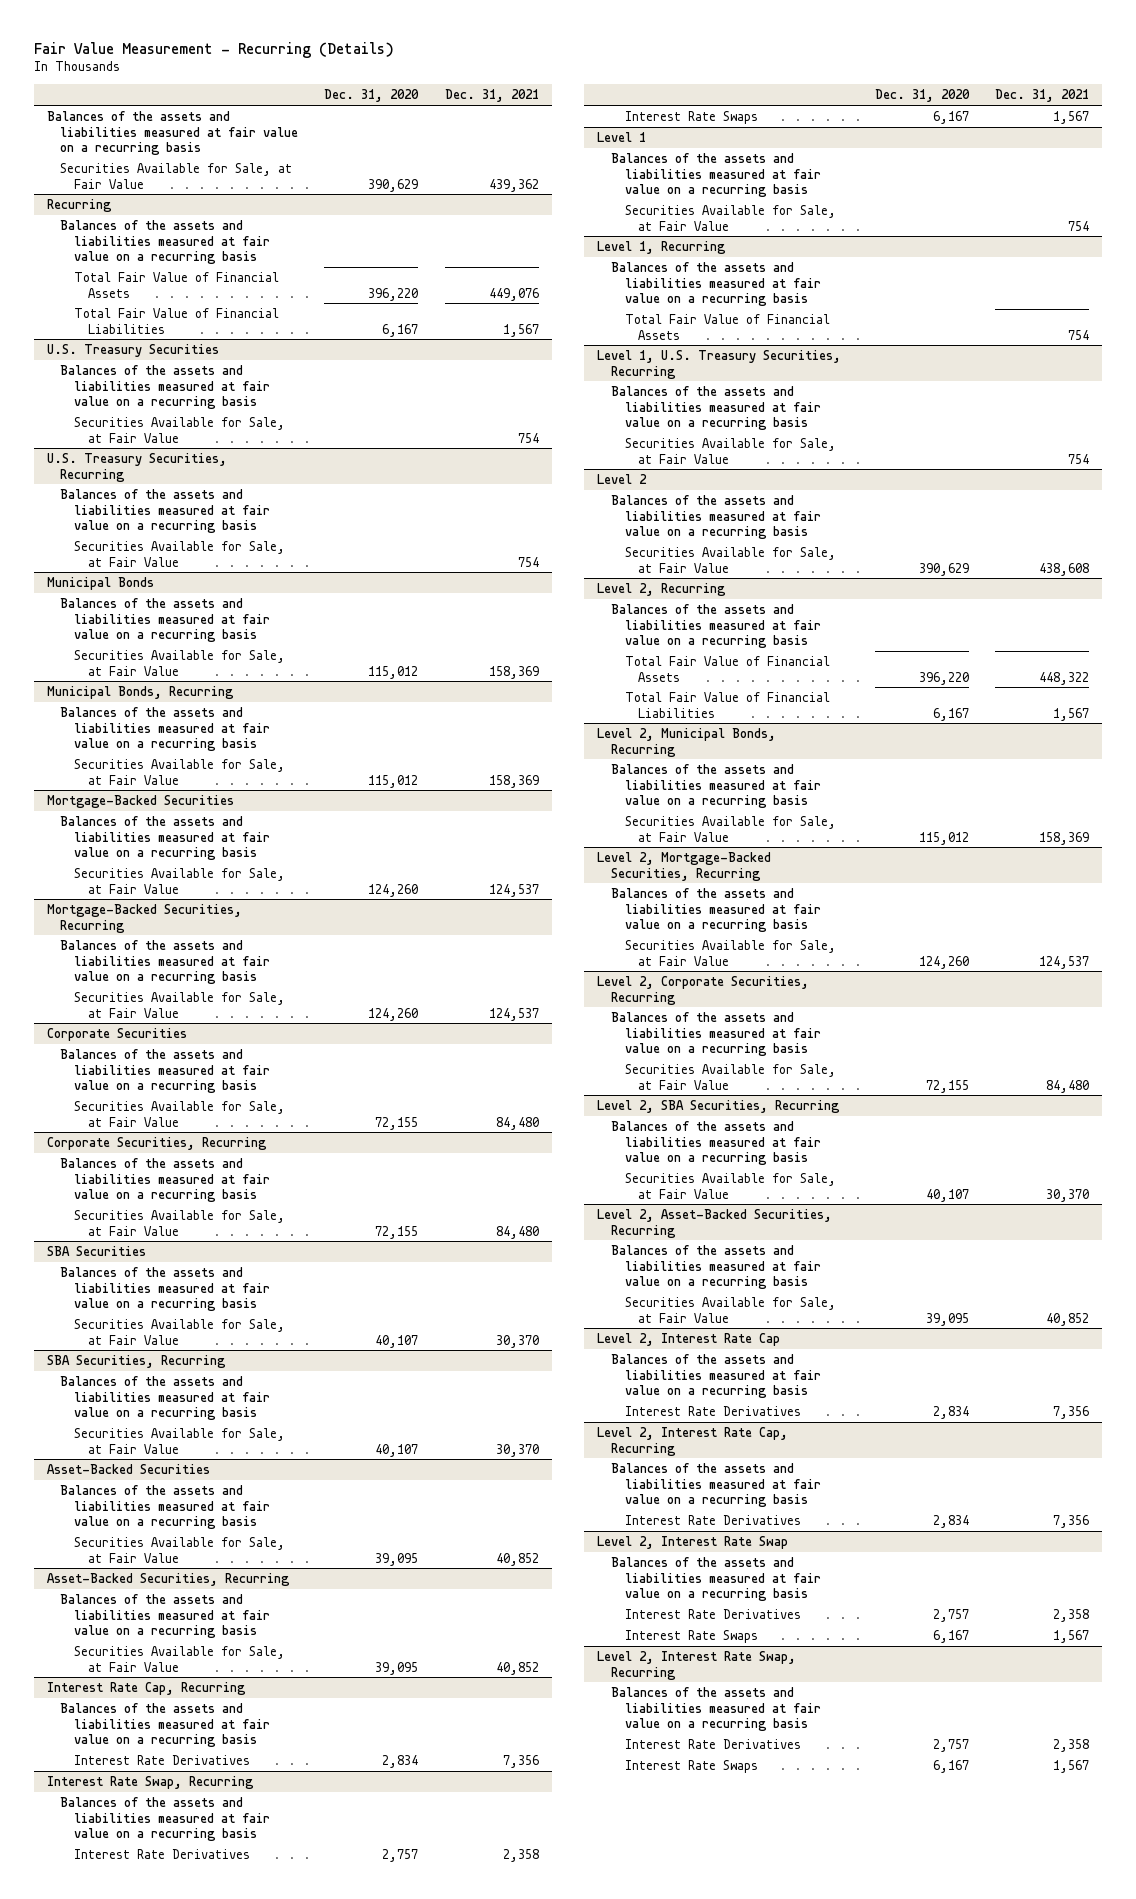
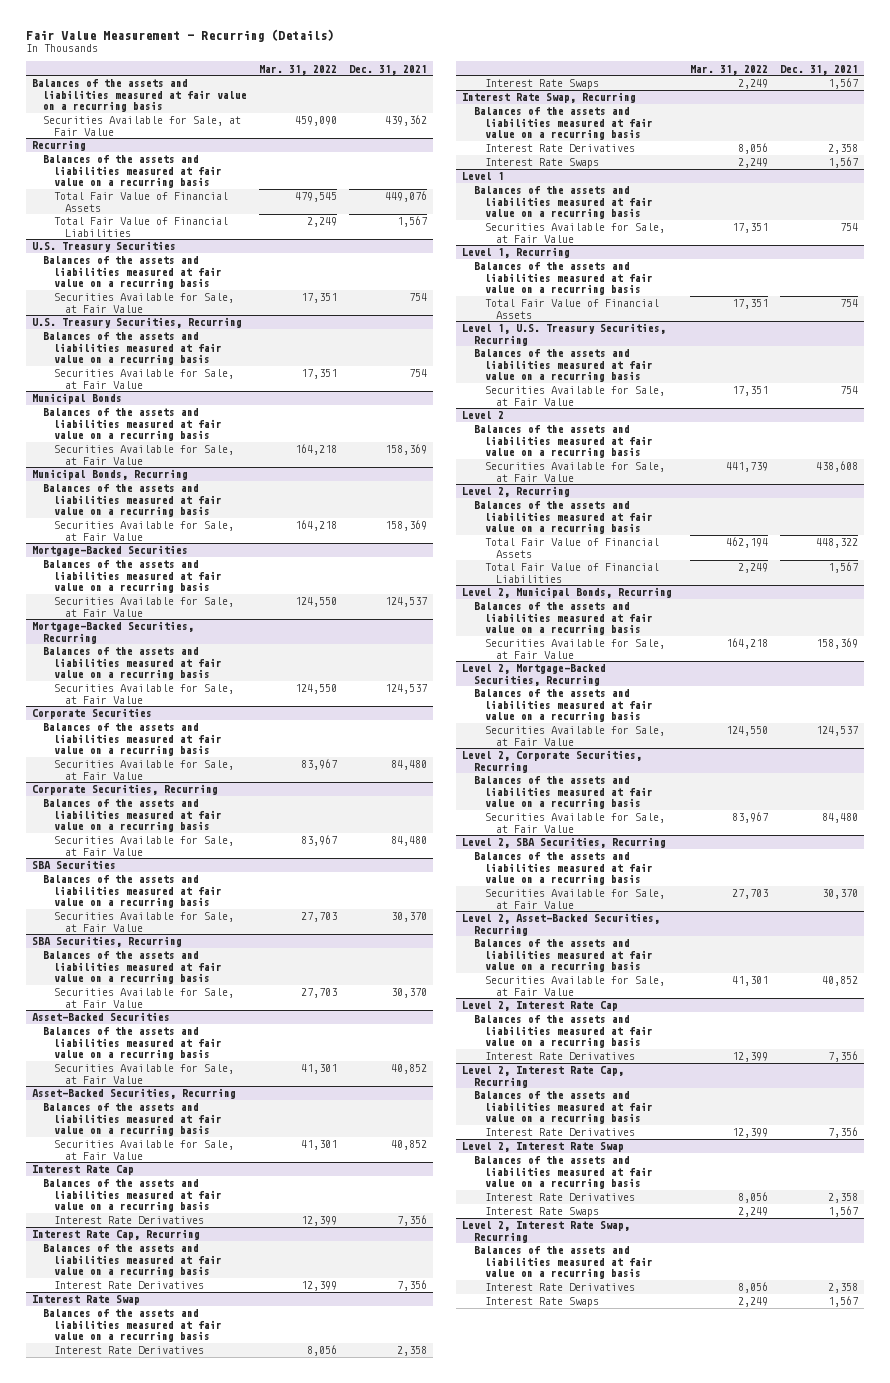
[324,89,420,103] Dec. 31, 2020 -> none
none -> [259,64,338,75] Mar. 31, 2022
none -> [31,1165,134,1176] Interest Rate Cap
none -> [42,1179,223,1212] Balances of the assets and liabilities measured at fair value on a recurring basis
none -> [54,1216,205,1225] Interest Rate Derivatives
none -> [31,1295,140,1306] Interest Rate Swap
none -> [42,1309,223,1342] Balances of the assets and liabilities measured at fair value on a recurring basis
none -> [54,1346,205,1355] Interest Rate Derivatives
none -> [484,79,599,90] Interest Rate Swaps

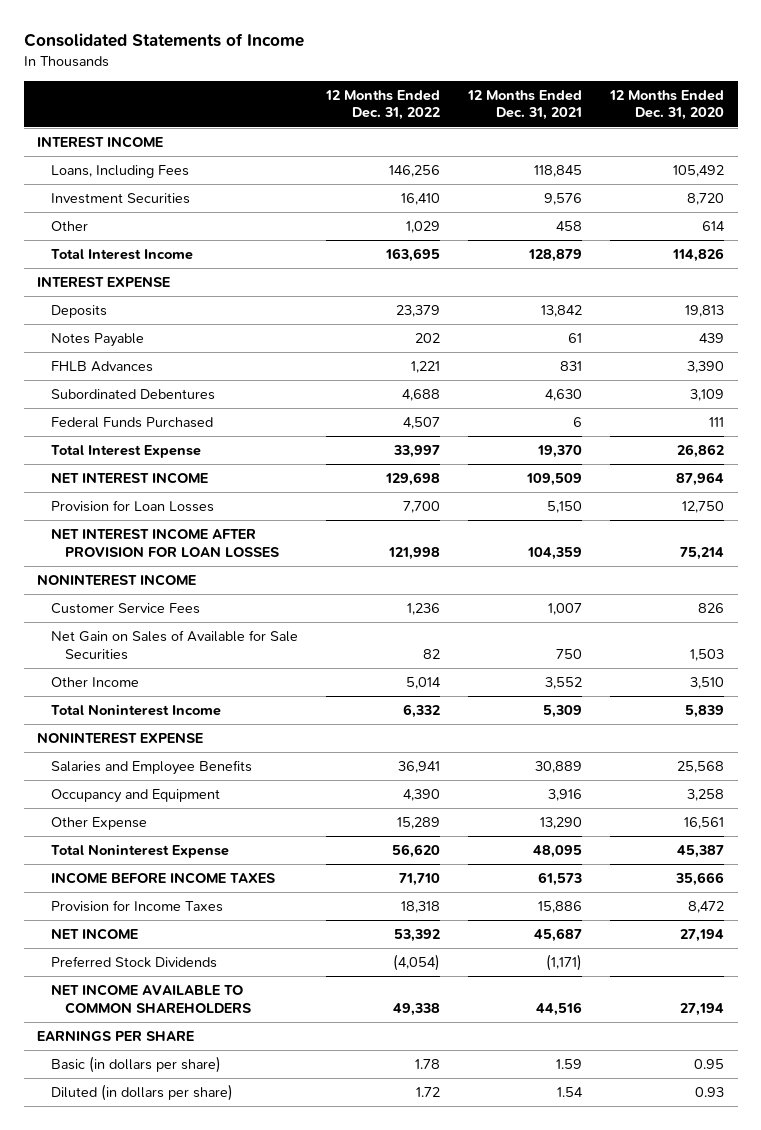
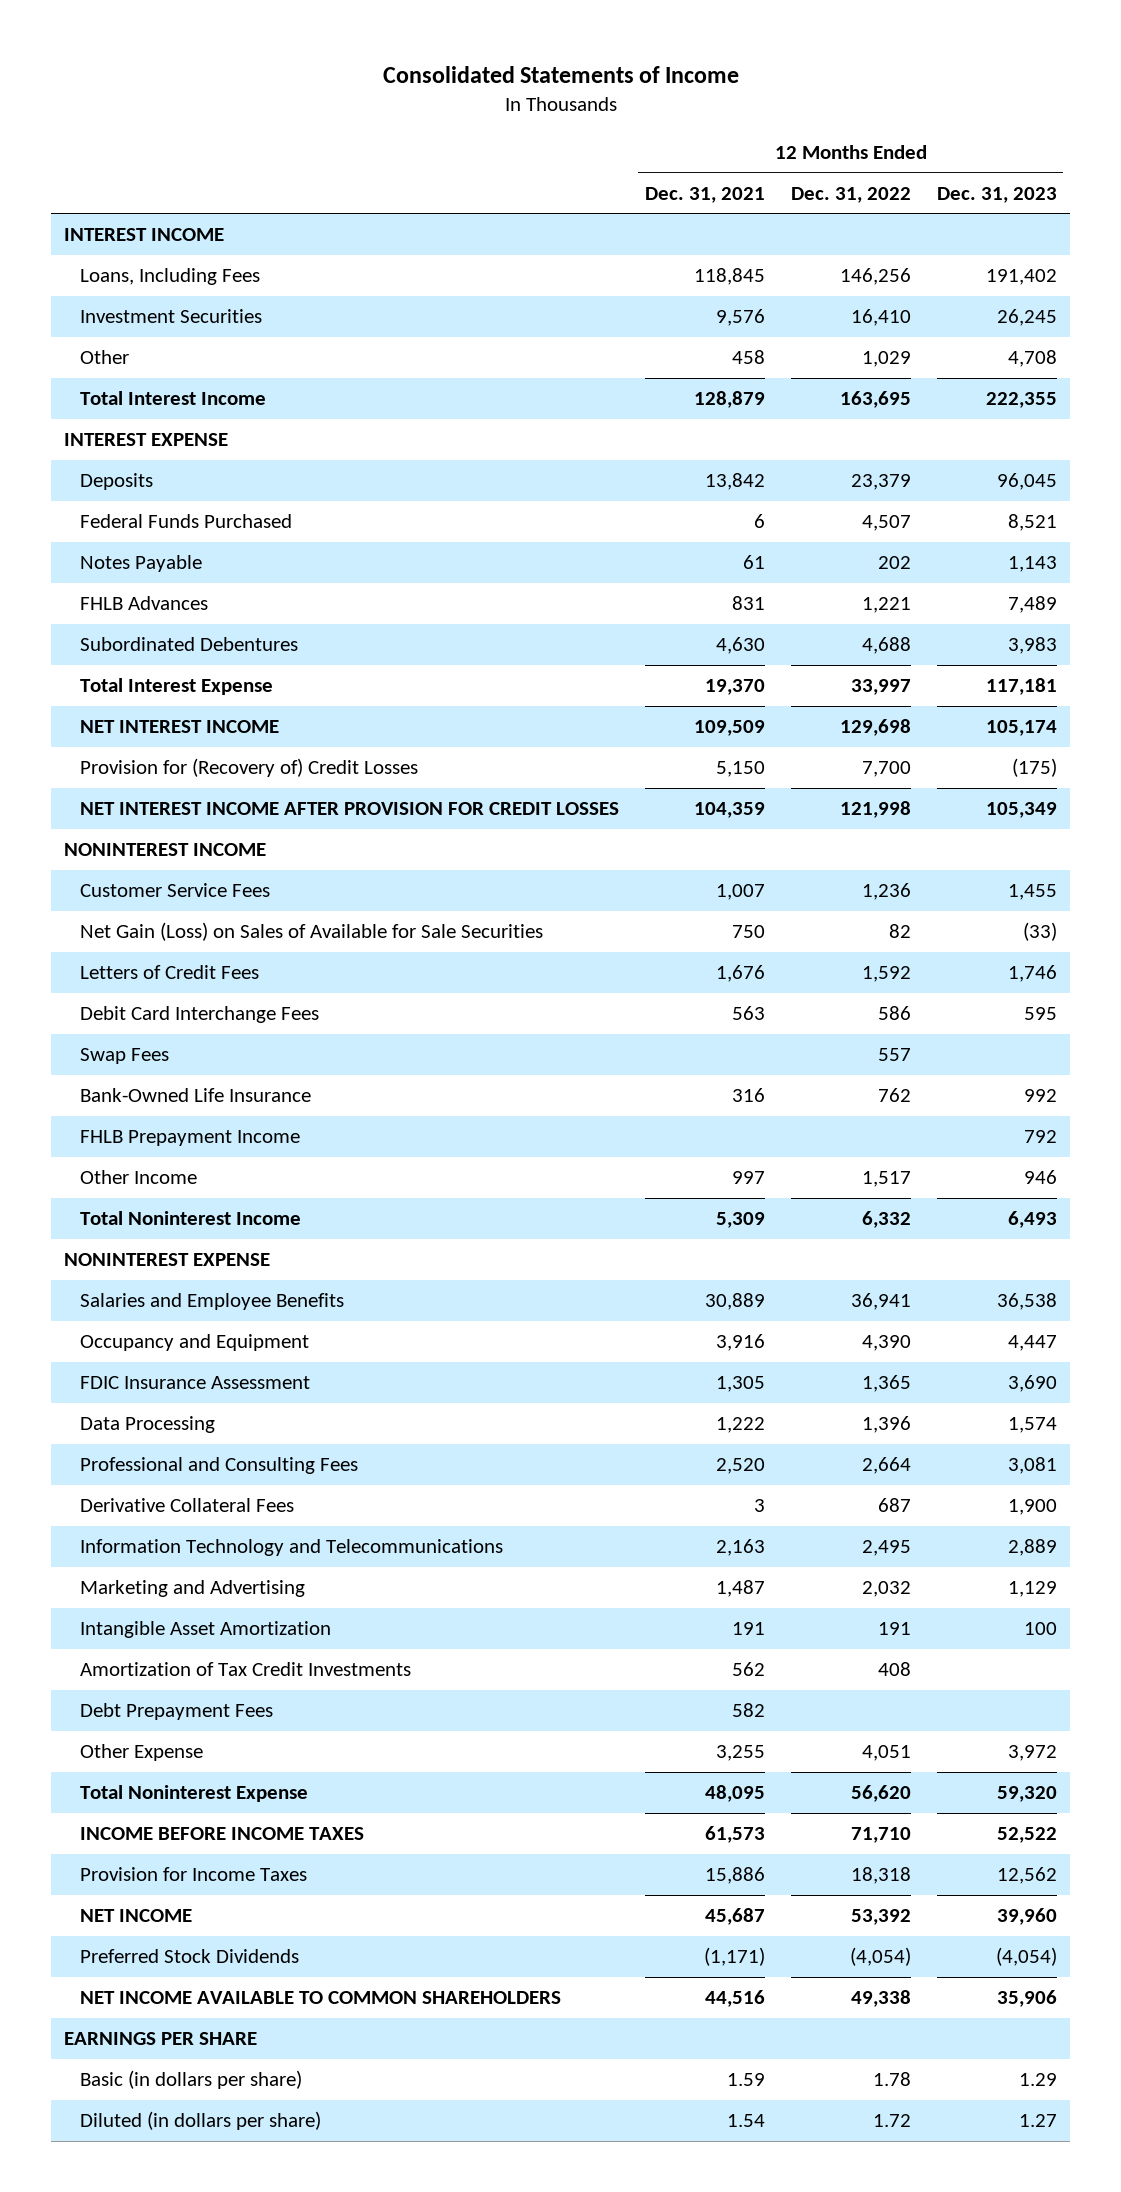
[608,90,724,121] 12 Months Ended Dec. 31, 2020 -> none
none -> [936,186,1057,203] Dec. 31, 2023
[51,417,214,429] Federal Funds Purchased -> [79,514,292,529] Federal Funds Purchased
[51,500,215,513] Provision for Loan Losses -> [79,758,418,778] Provision for (Recovery of) Credit Losses
[51,528,280,557] NET INTEREST INCOME AFTER PROVISION FOR LOAN LOSSES -> [79,802,619,816] NET INTEREST INCOME AFTER PROVISION FOR CREDIT LOSSES
[51,630,299,660] Net Gain on Sales of Available for Sale Securities -> [79,922,543,942] Net Gain (Loss) on Sales of Available for Sale Securities
none -> [79,965,259,980] Letters of Credit Fees
none -> [79,1006,319,1024] Debit Card Interchange Fees
none -> [79,1048,169,1065] Swap Fees
none -> [79,1088,311,1103] Bank-Owned Life Insurance
none -> [79,1130,300,1147] FHLB Prepayment Income
[406,677,442,690] 5,014 -> [861,1171,911,1188] 1,517
[544,677,582,690] 3,552 -> [731,1171,765,1185] 997
none -> [79,1376,310,1390] FDIC Insurance Assessment
none -> [79,1416,215,1434] Data Processing
none -> [79,1457,358,1475] Professional and Consulting Fees
none -> [79,1498,294,1513] Derivative Collateral Fees
none -> [79,1539,503,1557] Information Technology and Telecommunications
none -> [79,1580,305,1598] Marketing and Advertising
none -> [79,1621,331,1639] Intangible Asset Amortization
none -> [79,1662,411,1677] Amortization of Tax Credit Investments
none -> [79,1703,273,1721] Debt Prepayment Fees
[397,817,441,830] 15,289 -> [861,1745,911,1762] 4,051
[539,817,582,830] 13,290 -> [715,1745,765,1762] 3,255

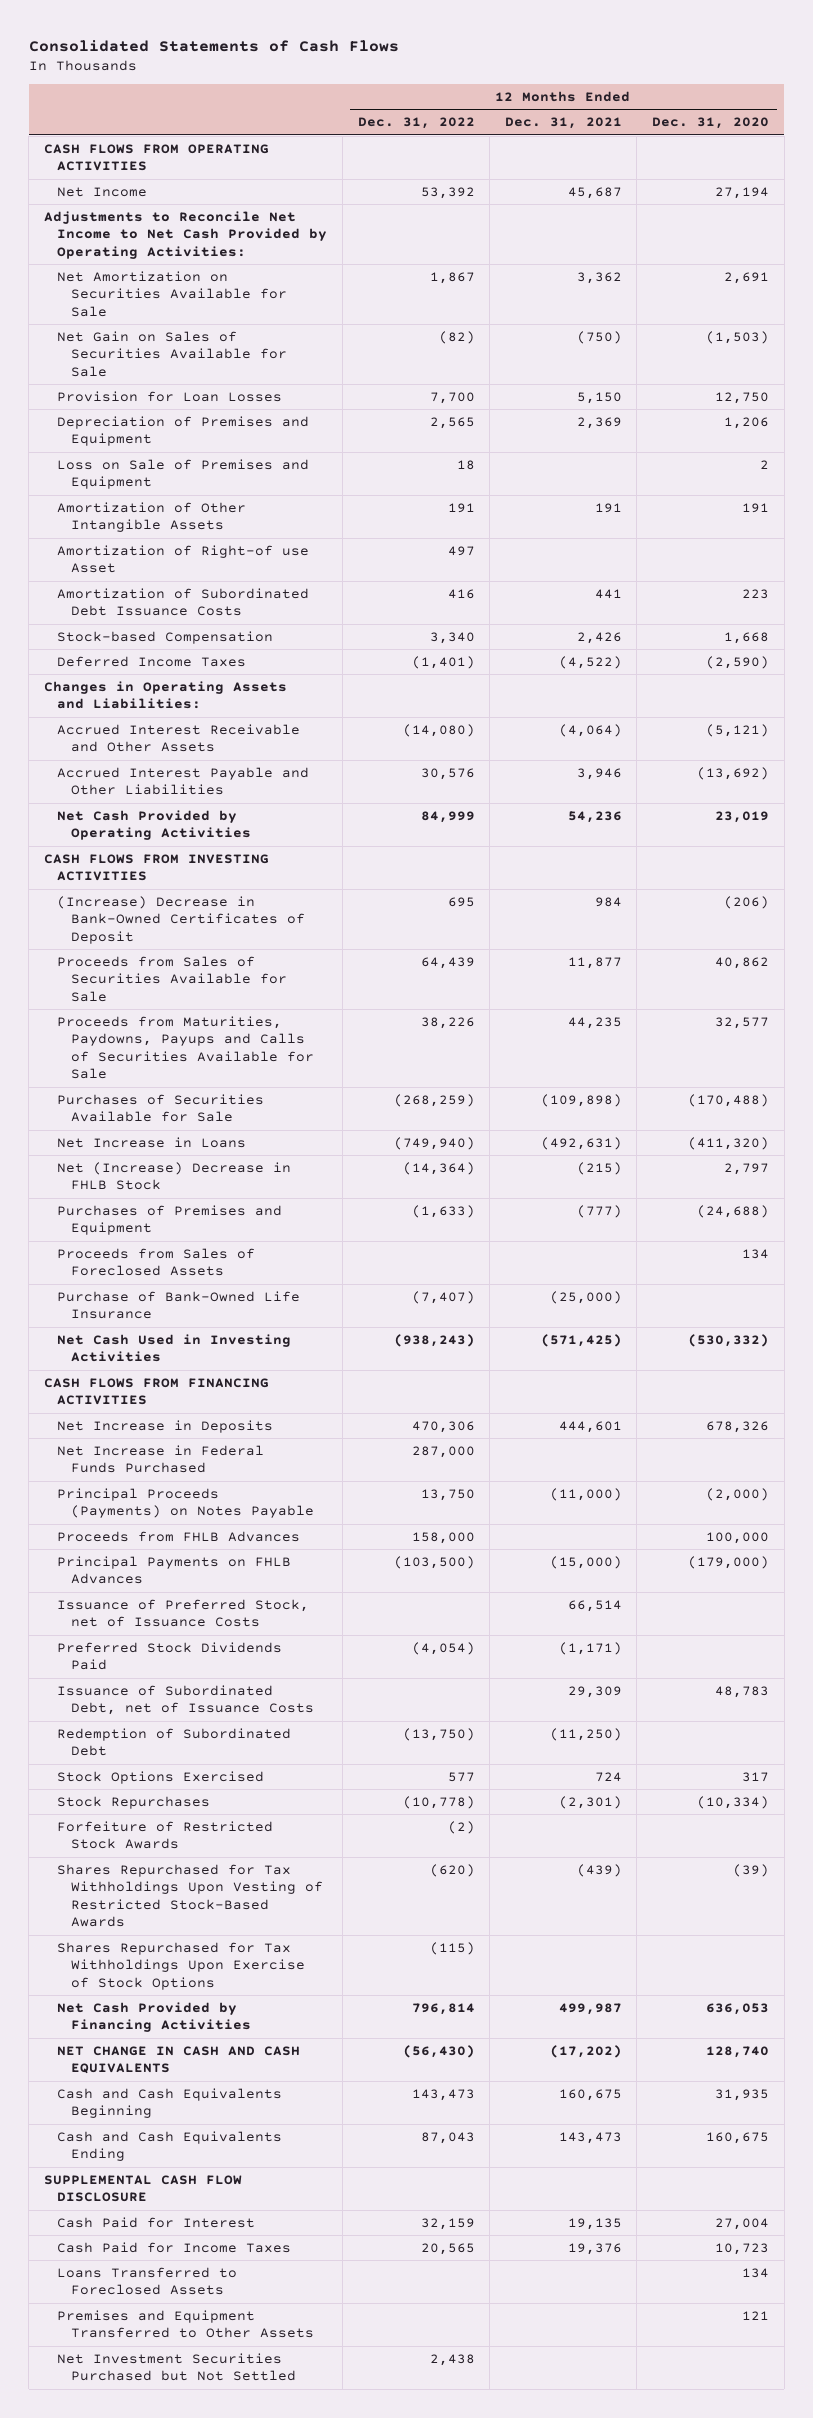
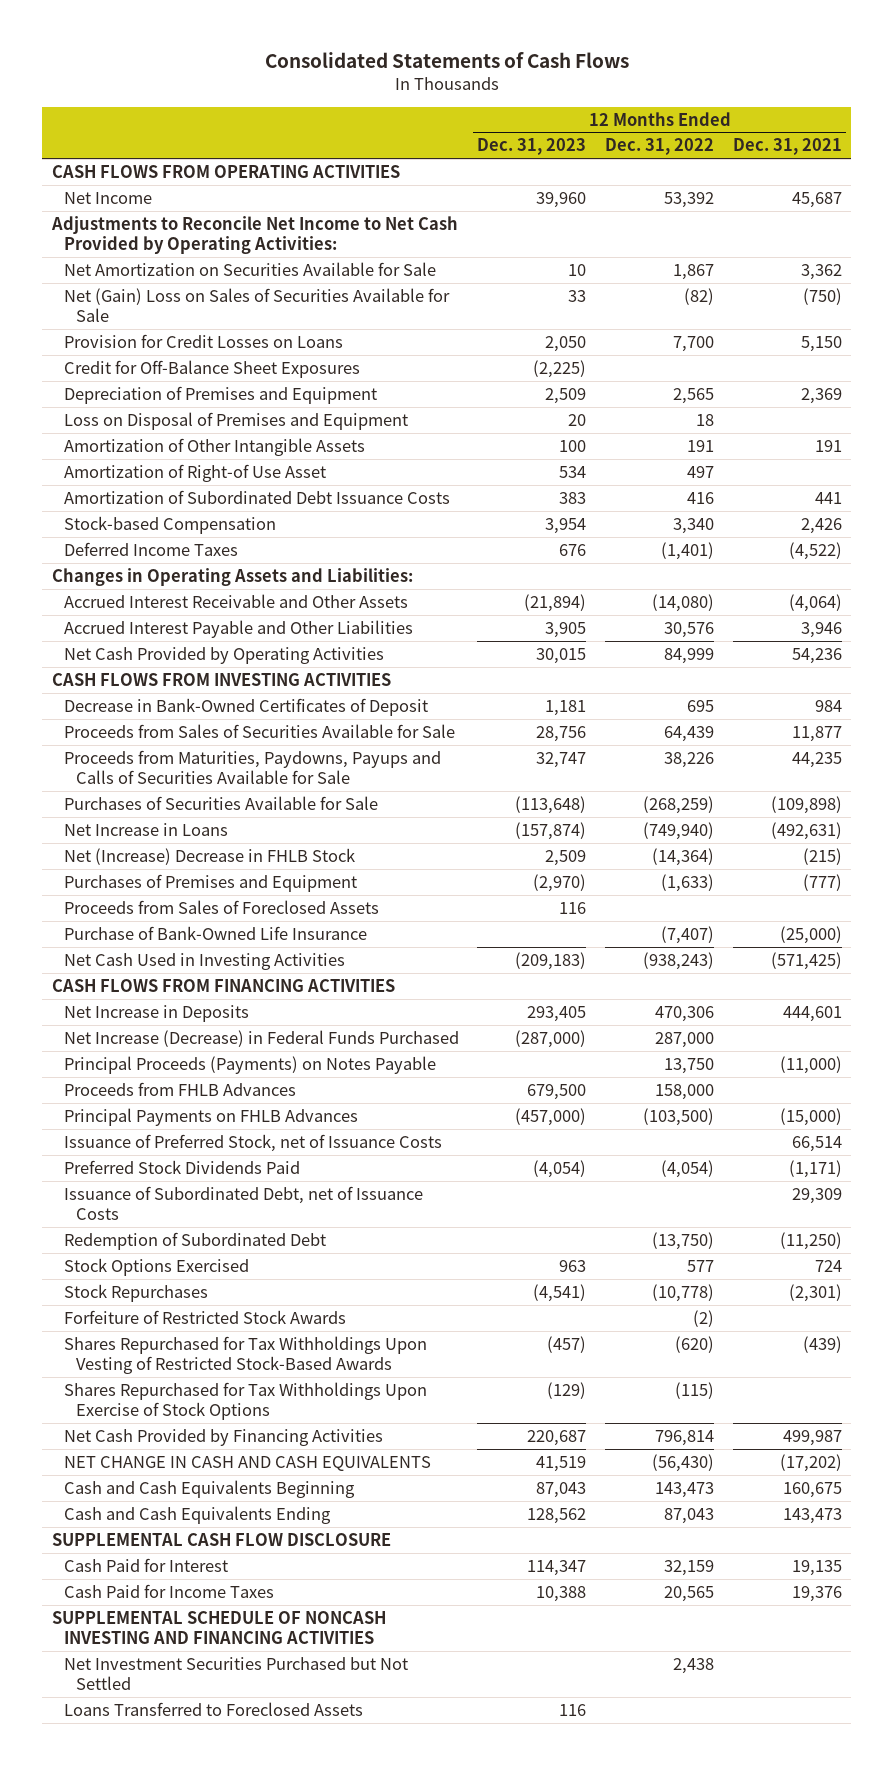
[652,117,770,130] Dec. 31, 2020 -> none
none -> [477,138,587,156] Dec. 31, 2023
[57,330,288,377] Net Gain on Sales of Securities Available for Sale -> [63,287,450,323] Net (Gain) Loss on Sales of Securities Available for Sale
[57,390,283,402] Provision for Loan Losses -> [63,333,343,348] Provision for Credit Losses on Loans
none -> [63,359,360,378] Credit for Off-Balance Sheet Exposures
[57,458,310,490] Loss on Sale of Premises and Equipment -> [63,411,408,430] Loss on Disposal of Premises and Equipment
[57,544,310,574] Amortization of Right-of use Asset -> [63,463,326,482] Amortization of Right-of Use Asset
[57,895,306,944] (Increase) Decrease in Bank-Owned Certificates of Deposit -> [63,697,428,716] Decrease in Bank-Owned Certificates of Deposit
[57,1444,265,1474] Net Increase in Federal Funds Purchased -> [63,1029,459,1047] Net Increase (Decrease) in Federal Funds Purchased
[57,2309,315,2339] Premises and Equipment Transferred to Other Assets -> none
none -> [51,1610,386,1645] SUPPLEMENTAL SCHEDULE OF NONCASH INVESTING AND FINANCING ACTIVITIES
[57,2266,238,2296] Loans Transferred to Foreclosed Assets -> [63,1701,363,1716] Loans Transferred to Foreclosed Assets

